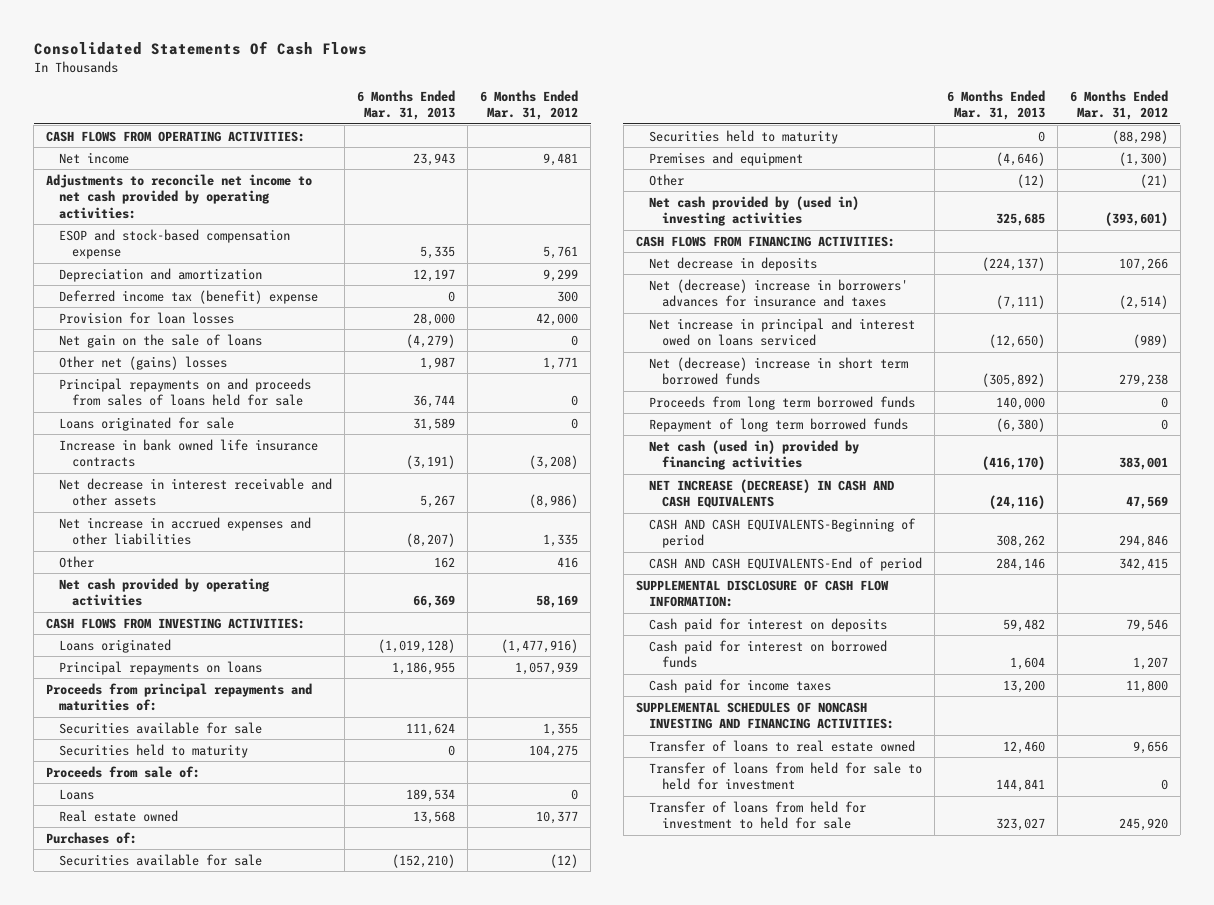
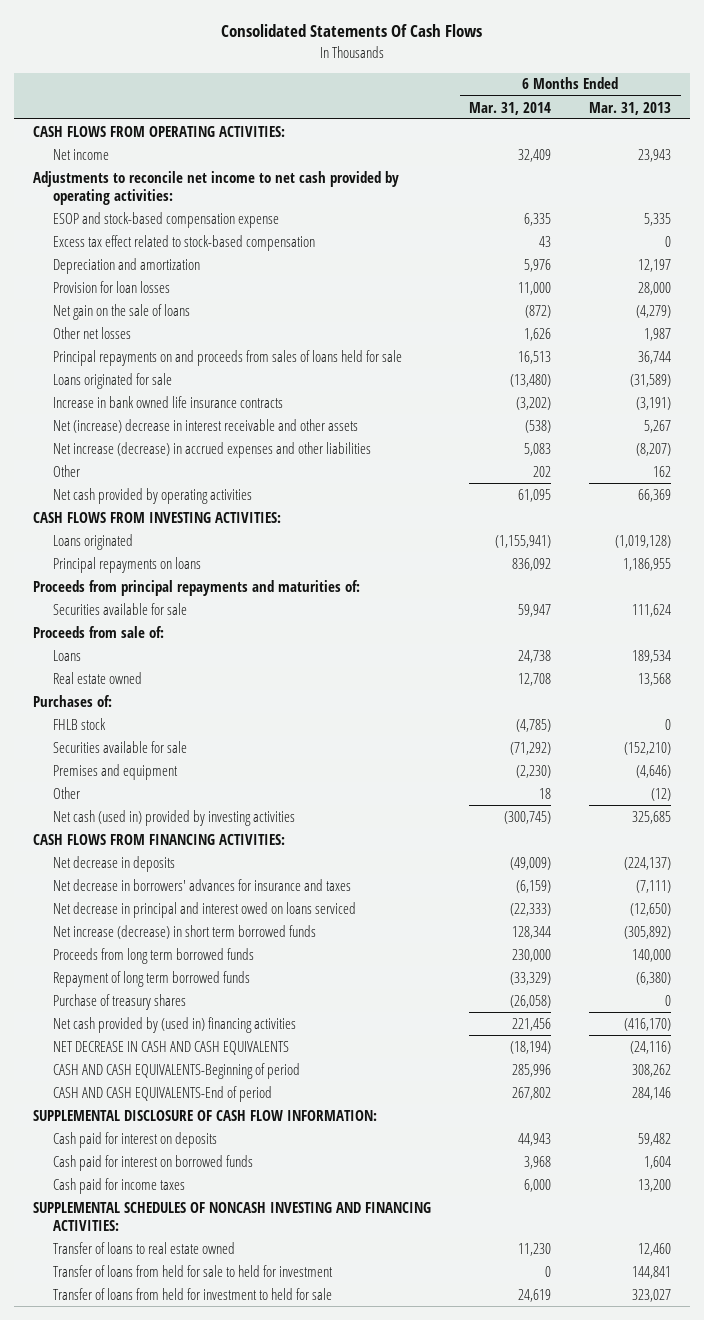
[480,89,579,121] 6 Months Ended Mar. 31, 2012 -> none
none -> [469,101,552,115] Mar. 31, 2014
none -> [53,234,316,251] Excess tax effect related to stock-based compensation
[59,289,319,304] Deferred income tax (benefit) expense -> none
[59,355,228,370] Other net (gains) losses -> [53,326,132,339] Other net losses
[413,417,456,431] 31,589 -> [630,373,672,387] (31,589)
[59,477,333,507] Net decrease in interest receivable and other assets -> [53,418,359,433] Net (increase) decrease in interest receivable and other assets
[59,516,312,546] Net increase in accrued expenses and other liabilities -> [53,441,372,458] Net increase (decrease) in accrued expenses and other liabilities
[59,743,249,758] Securities held to maturity -> none
none -> [53,717,107,730] FHLB stock
[648,129,838,144] Securities held to maturity -> none
[648,195,859,227] Net cash provided by (used in) investing activities -> [53,809,296,826] Net cash (used in) provided by investing activities
[648,278,908,308] Net (decrease) increase in borrowers' advances for insurance and taxes -> [53,878,352,891] Net decrease in borrowers' advances for insurance and taxes
[648,317,915,347] Net increase in principal and interest owed on loans serviced -> [53,901,357,918] Net decrease in principal and interest owed on loans serviced
[648,356,908,386] Net (decrease) increase in short term borrowed funds -> [53,924,317,939] Net increase (decrease) in short term borrowed funds
none -> [53,993,187,1010] Purchase of treasury shares
[648,439,859,471] Net cash (used in) provided by financing activities -> [53,1016,297,1033] Net cash provided by (used in) financing activities
[648,478,894,509] NET INCREASE (DECREASE) IN CASH AND CASH EQUIVALENTS -> [53,1040,290,1055] NET DECREASE IN CASH AND CASH EQUIVALENTS

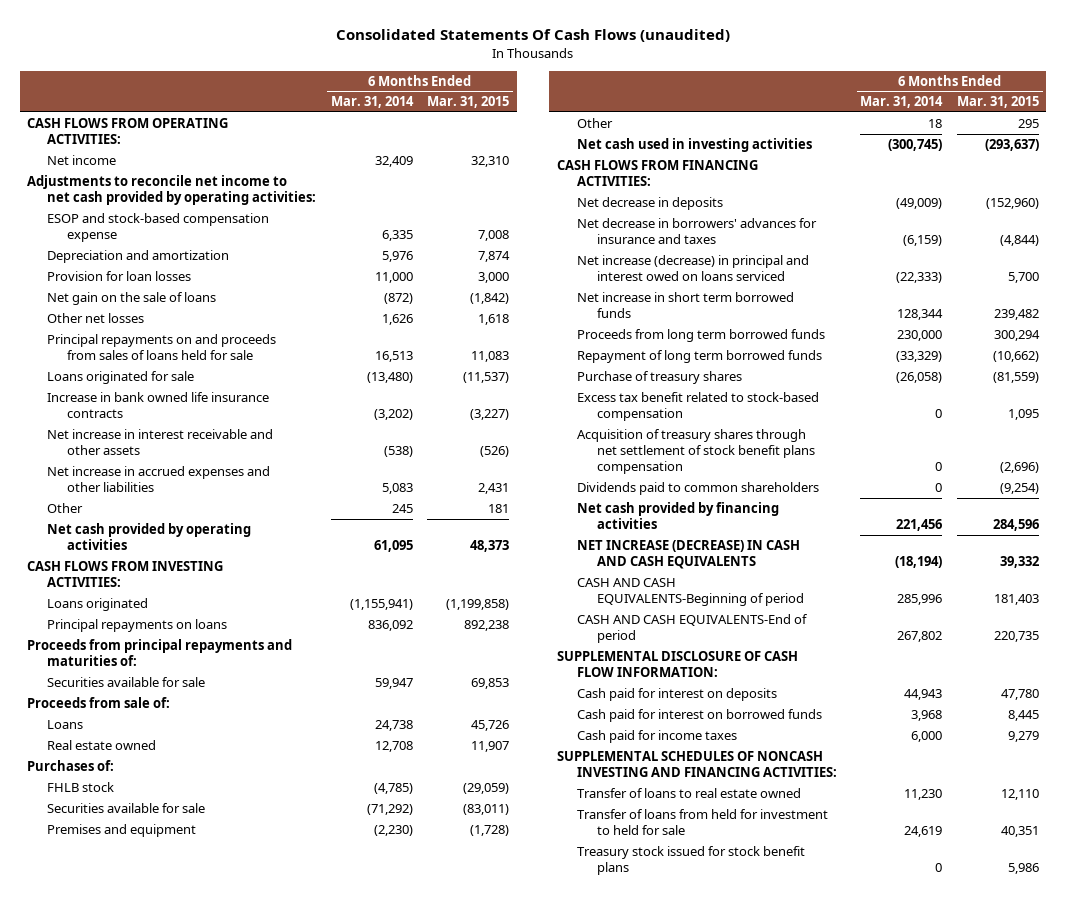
[221,24,483,38] Consolidated Statements Of Cash Flows -> [336,28,731,42] Consolidated Statements Of Cash Flows (unaudited)
[589,101,672,115] Mar. 31, 2013 -> none
none -> [427,96,510,109] Mar. 31, 2015
[53,234,316,251] Excess tax effect related to stock-based compensation -> none
[53,418,359,433] Net (increase) decrease in interest receivable and other assets -> [47,428,274,455] Net increase in interest receivable and other assets
[53,441,372,458] Net increase (decrease) in accrued expenses and other liabilities -> [47,465,271,492] Net increase in accrued expenses and other liabilities
[533,465,552,477] 202 -> [391,503,413,513] 245
[53,809,296,826] Net cash (used in) provided by investing activities -> [576,137,812,152] Net cash used in investing activities
[53,901,357,918] Net decrease in principal and interest owed on loans serviced -> [576,254,809,281] Net increase (decrease) in principal and interest owed on loans serviced
[53,924,317,939] Net increase (decrease) in short term borrowed funds -> [576,291,794,318] Net increase in short term borrowed funds
none -> [576,391,819,421] Excess tax benefit related to stock-based compensation
none -> [576,428,815,474] Acquisition of treasury shares through net settlement of stock benefit plans compensation
none -> [576,481,819,495] Dividends paid to common shareholders
[53,1016,297,1033] Net cash provided by (used in) financing activities -> [576,501,779,529] Net cash provided by financing activities
[53,1040,290,1055] NET DECREASE IN CASH AND CASH EQUIVALENTS -> [576,539,800,569] NET INCREASE (DECREASE) IN CASH AND CASH EQUIVALENTS
[53,1264,334,1277] Transfer of loans from held for sale to held for investment -> none
none -> [576,845,805,875] Treasury stock issued for stock benefit plans

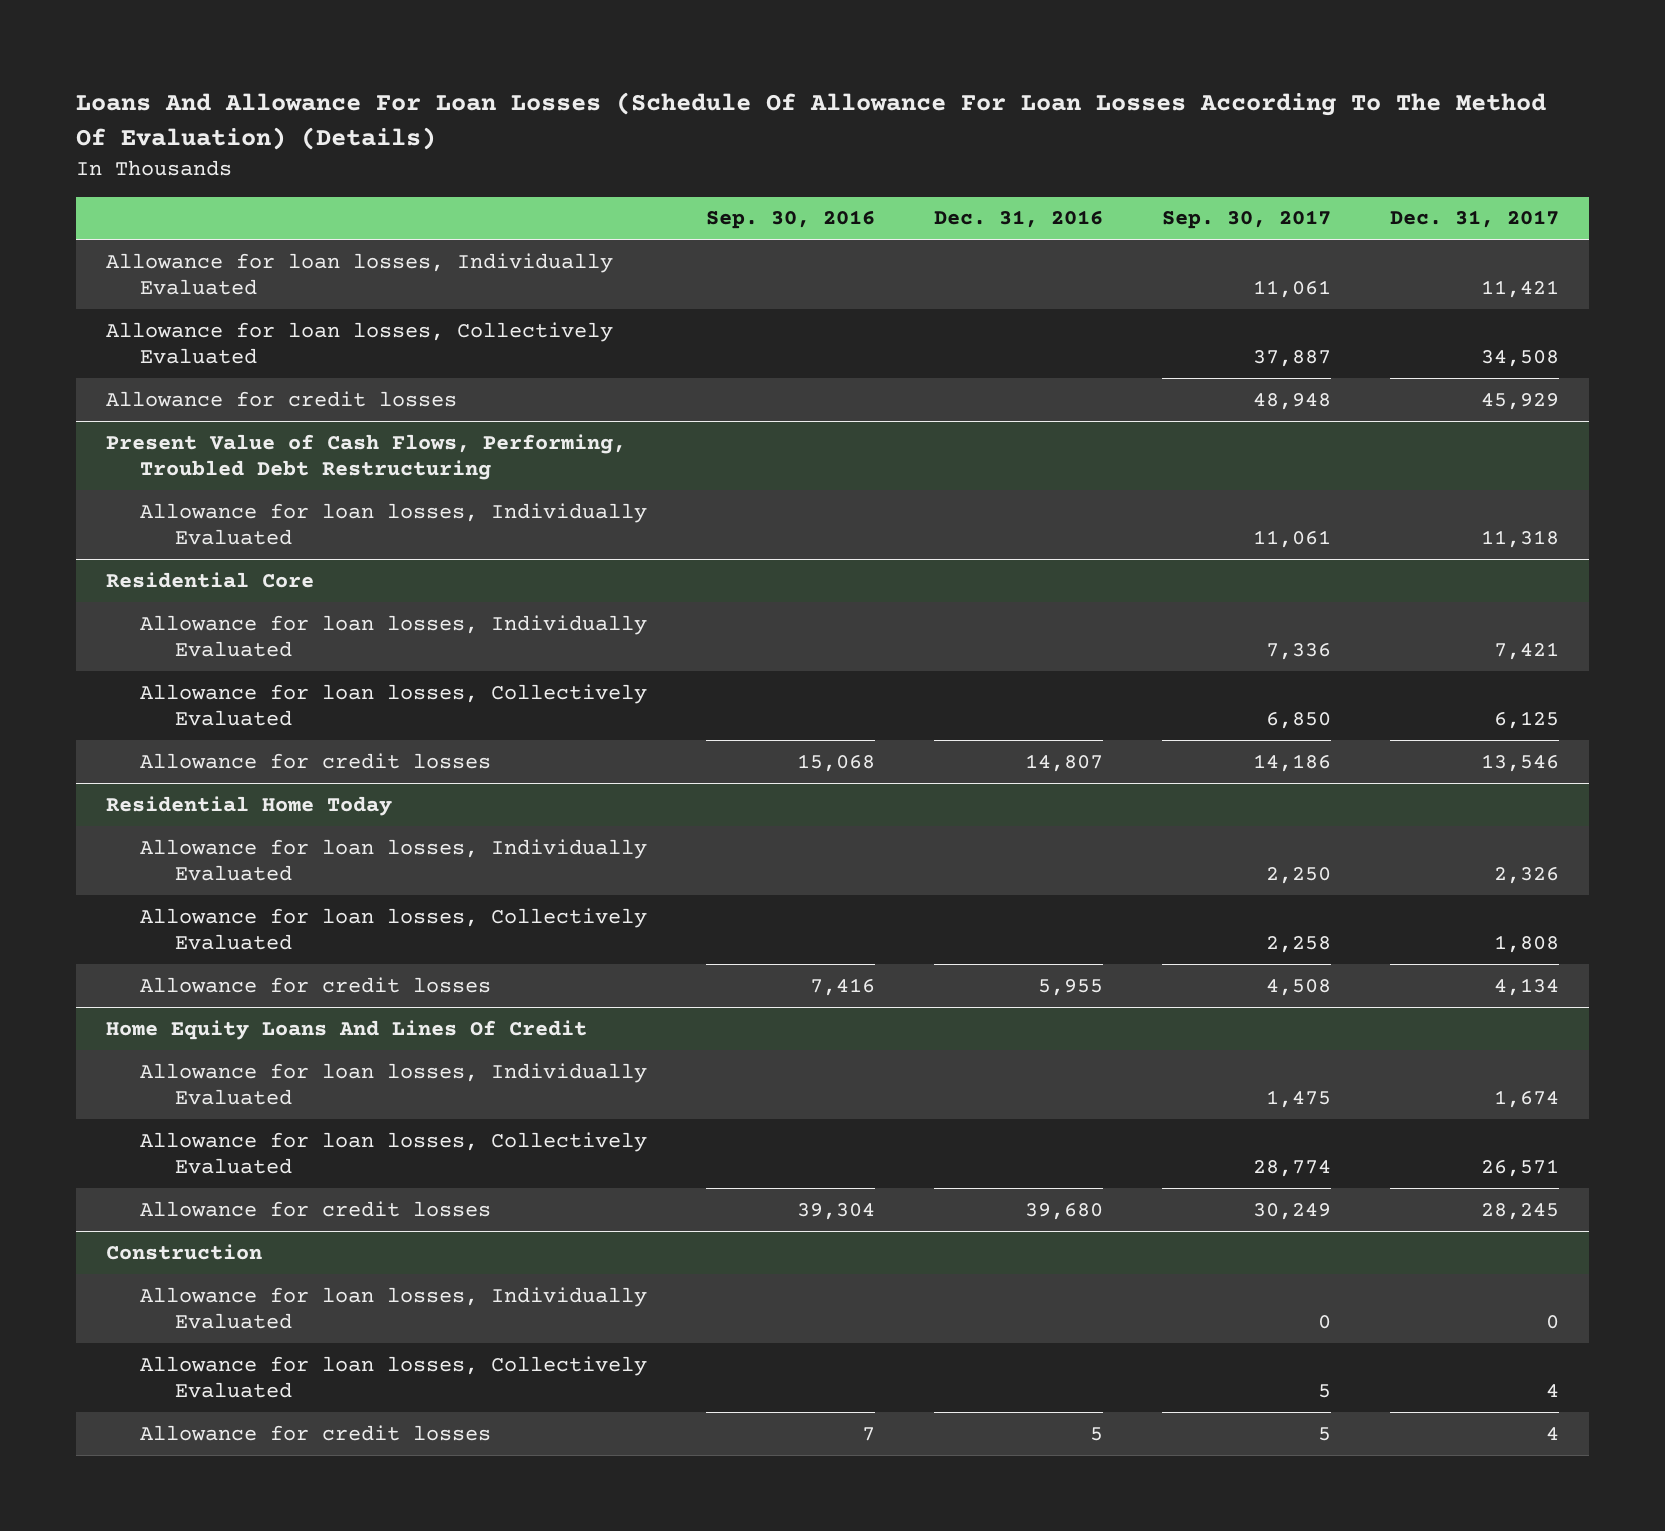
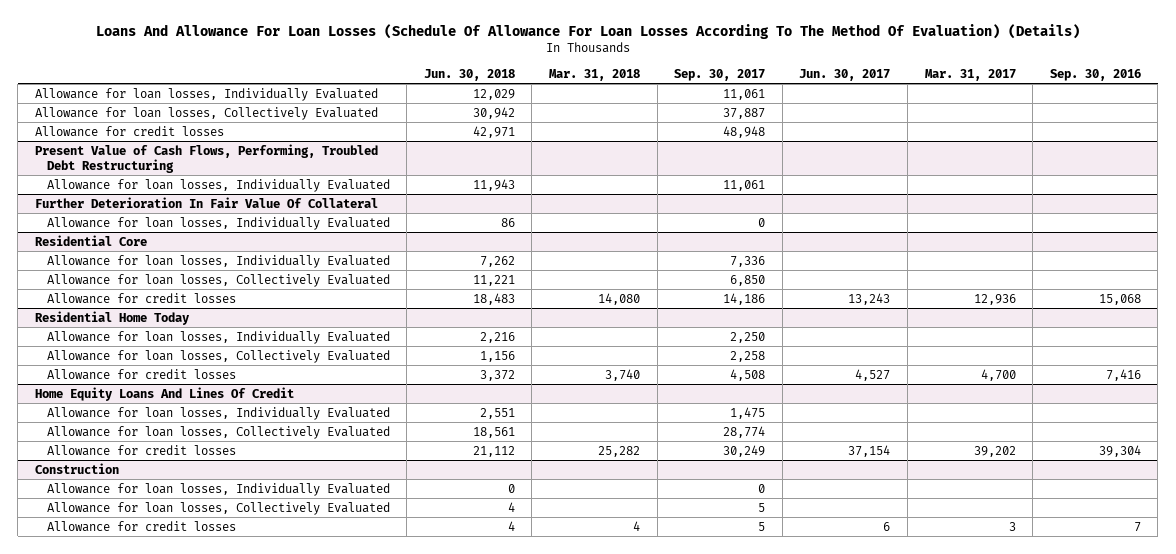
[934,210,1104,229] Dec. 31, 2016 -> none
[1390,210,1560,229] Dec. 31, 2017 -> none
none -> [423,68,515,81] Jun. 30, 2018
none -> [549,68,641,81] Mar. 31, 2018
none -> [799,68,891,81] Jun. 30, 2017
none -> [924,68,1016,81] Mar. 31, 2017
none -> [34,196,378,208] Further Deterioration In Fair Value Of Collateral
none -> [46,216,390,230] Allowance for loan losses, Individually Evaluated

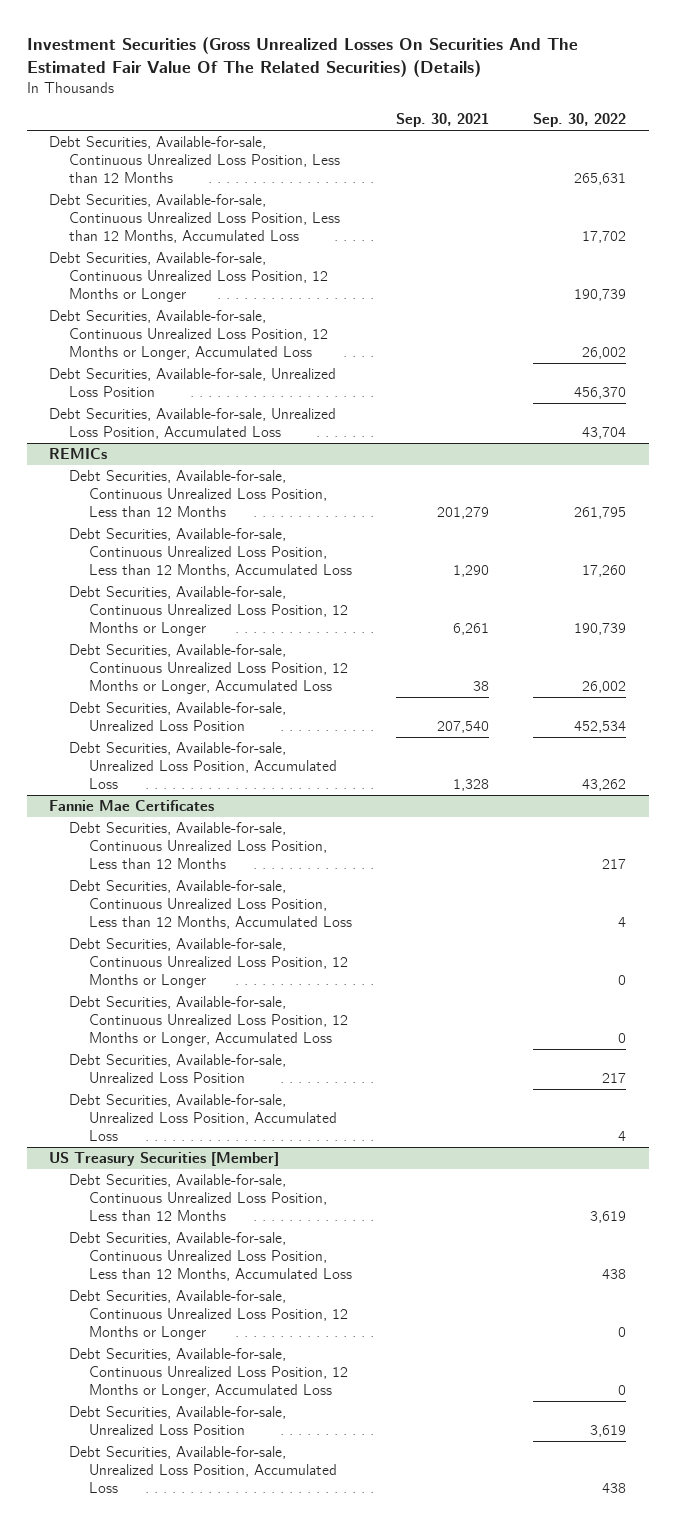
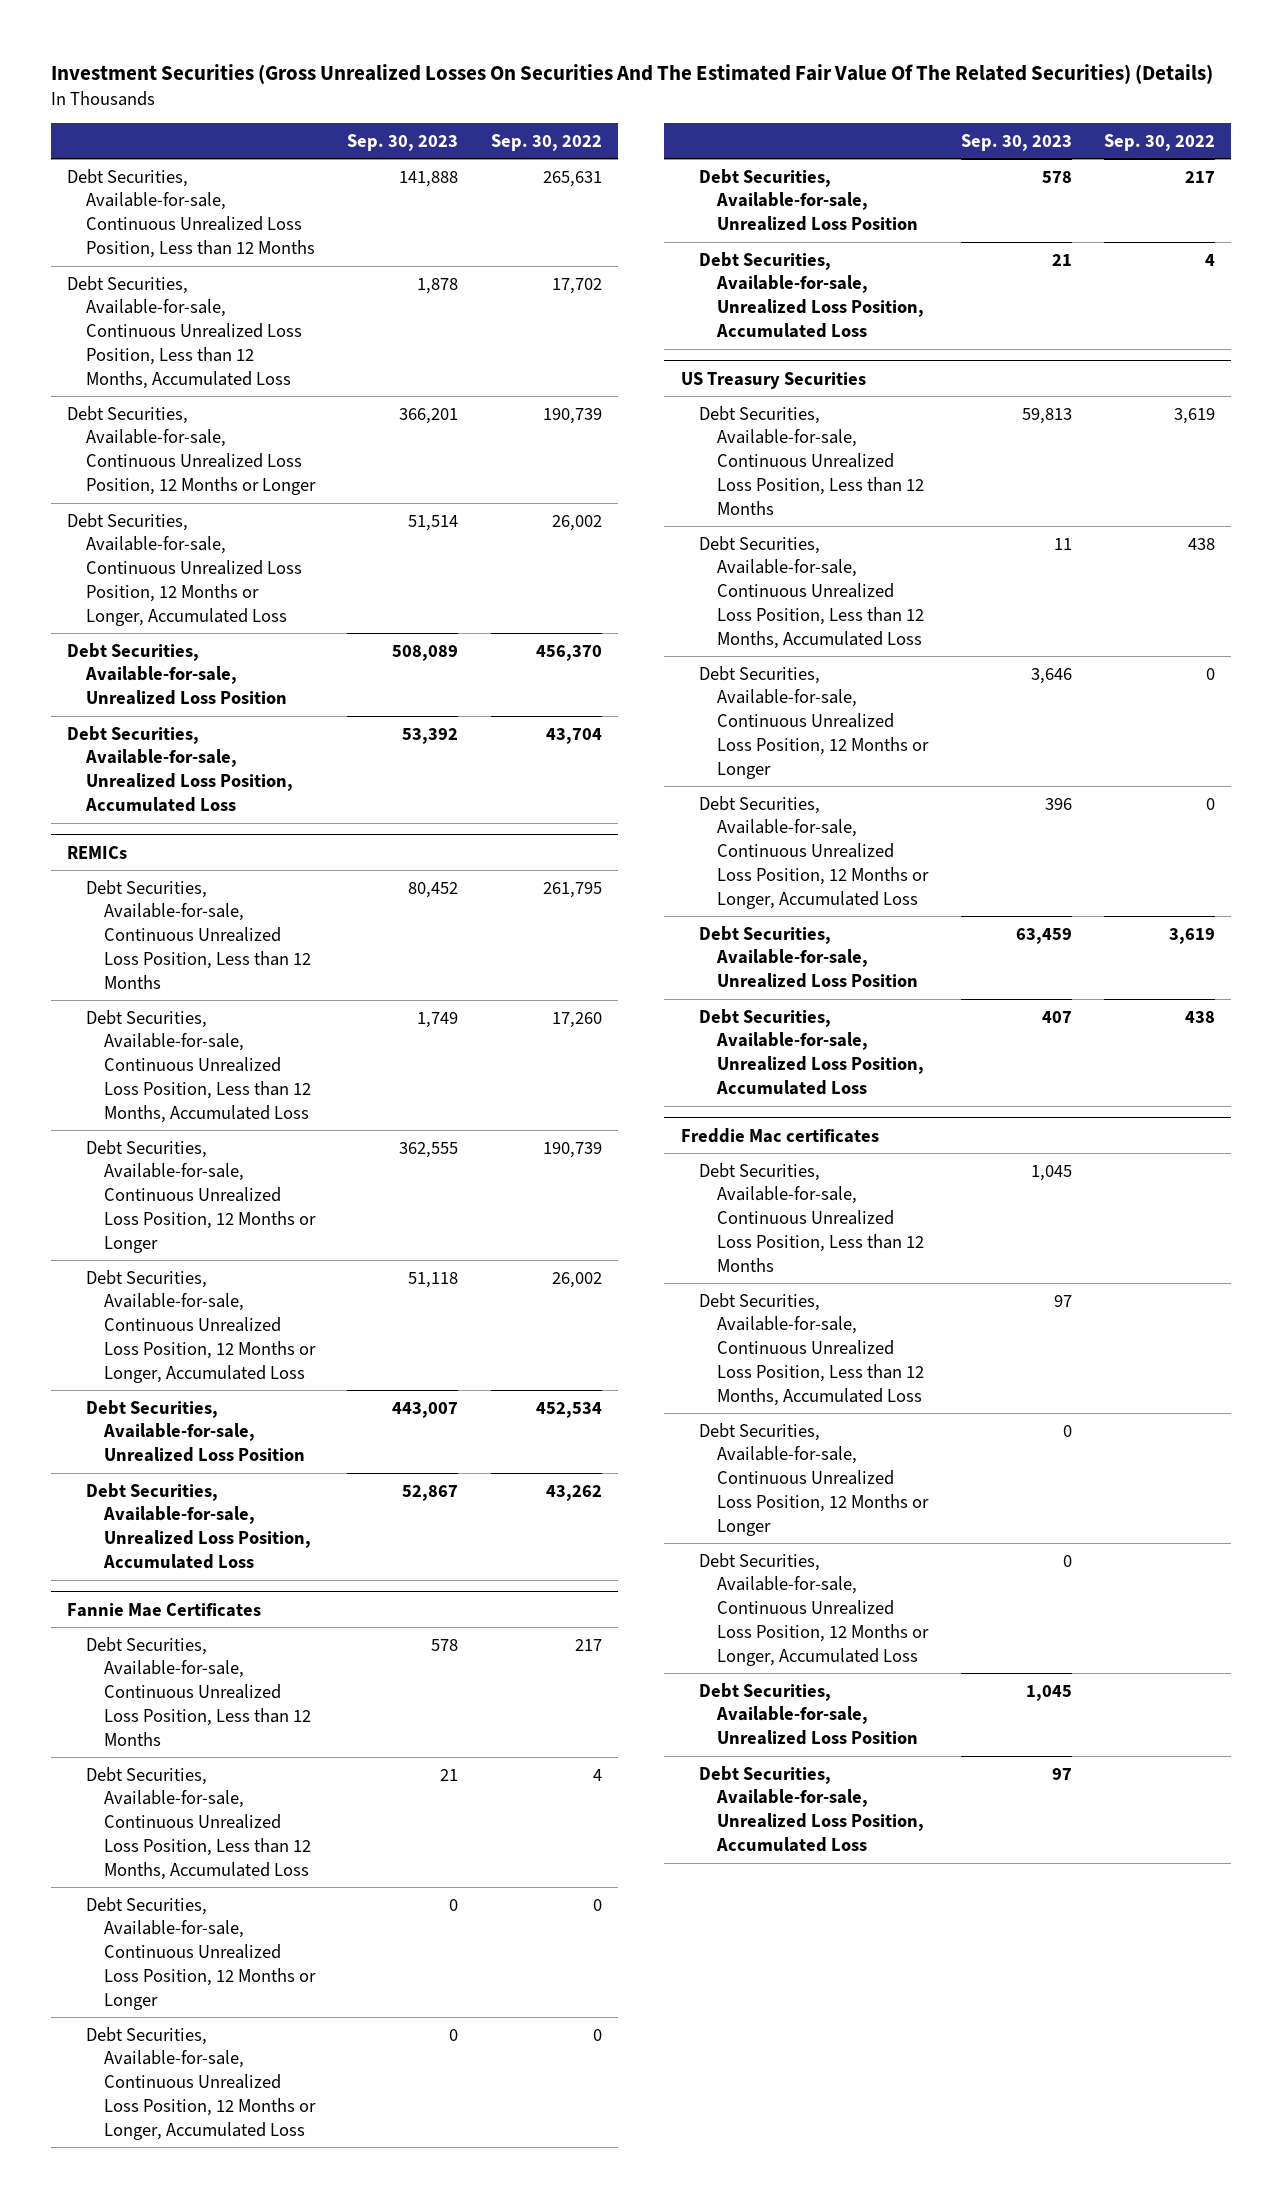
[395,113,489,128] Sep. 30, 2021 -> none
none -> [347,133,459,151] Sep. 30, 2023
[48,1152,279,1167] US Treasury Securities [Member] -> [680,371,866,389] US Treasury Securities
none -> [680,1127,879,1143] Freddie Mac certificates
none -> [698,1162,925,1272] Debt Securities, Available-for-sale, Continuous Unrealized Loss Position, Less than 12 Months
none -> [698,1292,925,1406] Debt Securities, Available-for-sale, Continuous Unrealized Loss Position, Less than 12 Months, Accumulated Loss
none -> [698,1422,930,1536] Debt Securities, Available-for-sale, Continuous Unrealized Loss Position, 12 Months or Longer
none -> [698,1552,930,1666] Debt Securities, Available-for-sale, Continuous Unrealized Loss Position, 12 Months or Longer, Accumulated Loss
none -> [698,1682,919,1746] Debt Securities, Available-for-sale, Unrealized Loss Position
none -> [698,1765,925,1853] Debt Securities, Available-for-sale, Unrealized Loss Position, Accumulated Loss

